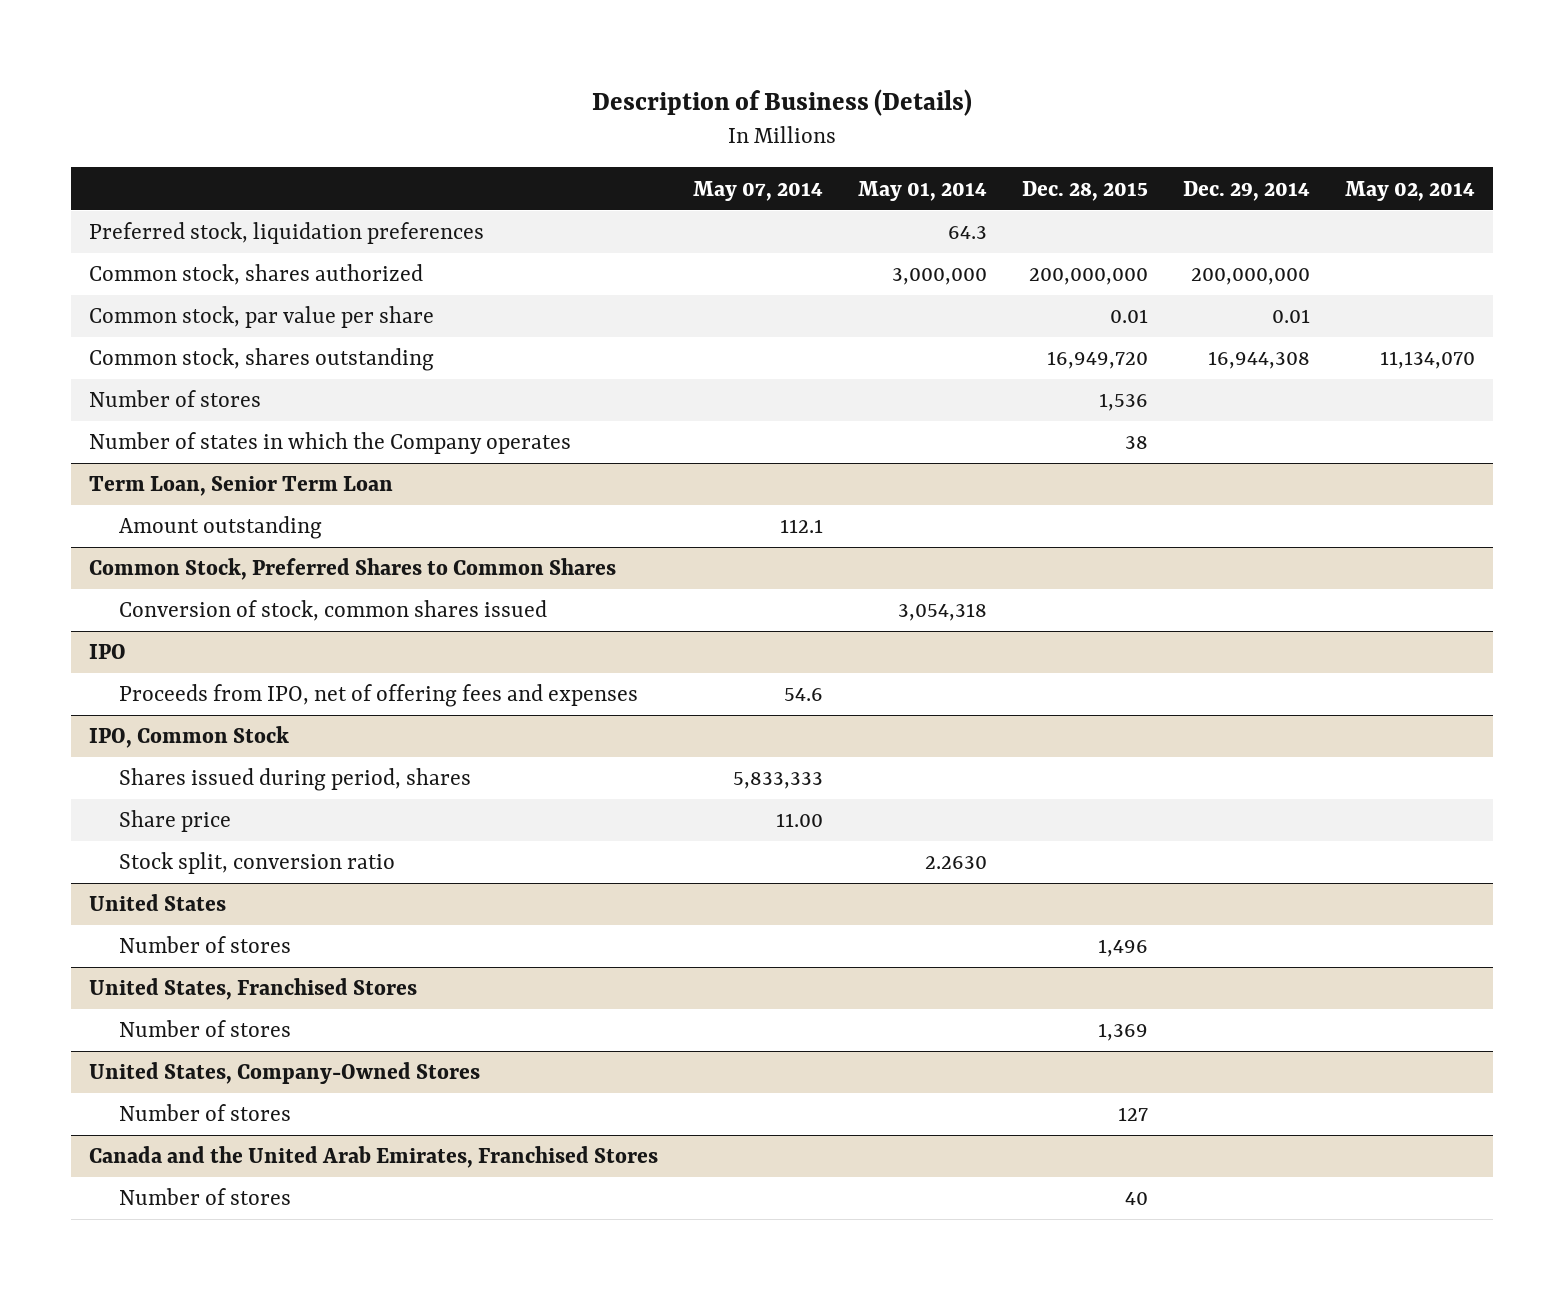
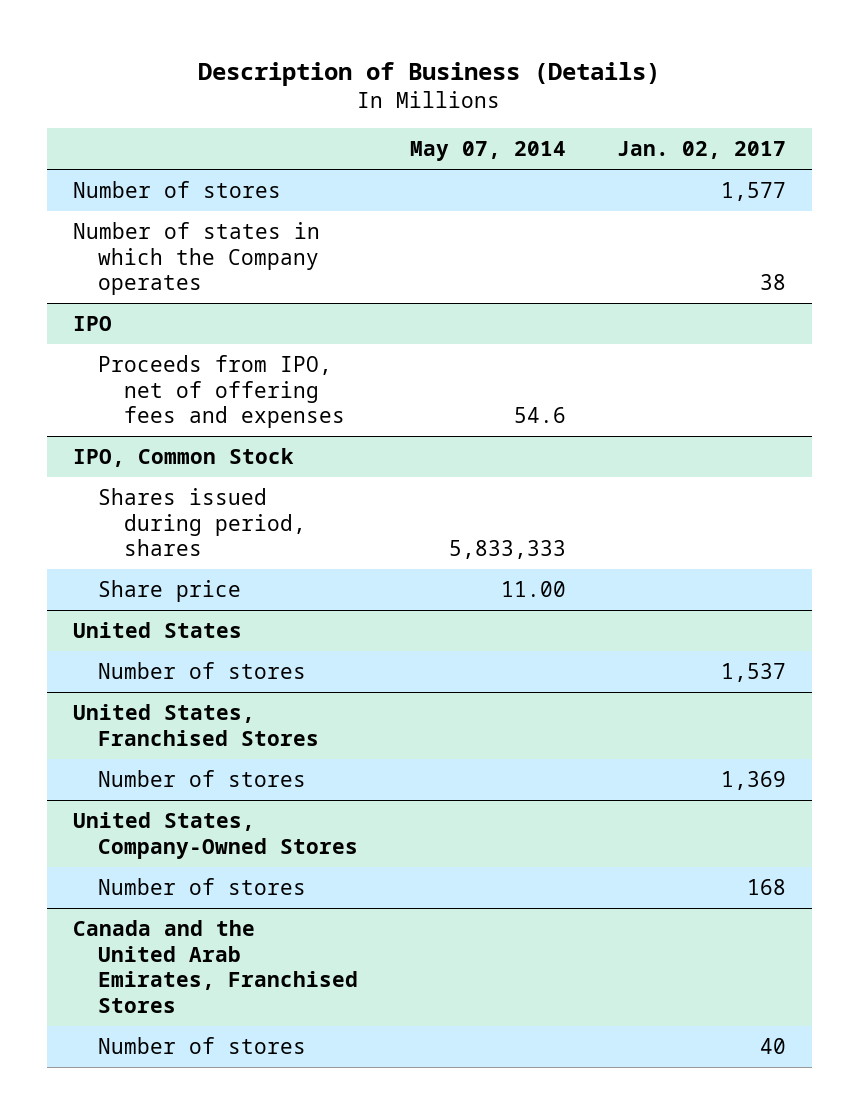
[858,180,988,201] May 01, 2014 -> none
[1022,180,1149,201] Dec. 28, 2015 -> none
[1183,180,1311,201] Dec. 29, 2014 -> none
[1345,180,1476,201] May 02, 2014 -> none
none -> [616,141,786,160] Jan. 02, 2017
[88,222,484,245] Preferred stock, liquidation preferences -> none
[88,264,423,286] Common stock, shares authorized -> none
[88,306,434,329] Common stock, par value per share -> none
[88,348,434,372] Common stock, shares outstanding -> none
[88,476,393,497] Term Loan, Senior Term Loan -> none
[119,516,323,540] Amount outstanding -> none
[88,558,616,581] Common Stock, Preferred Shares to Common Shares -> none
[119,600,548,622] Conversion of stock, common shares issued -> none
[119,852,396,875] Stock split, conversion ratio -> none

